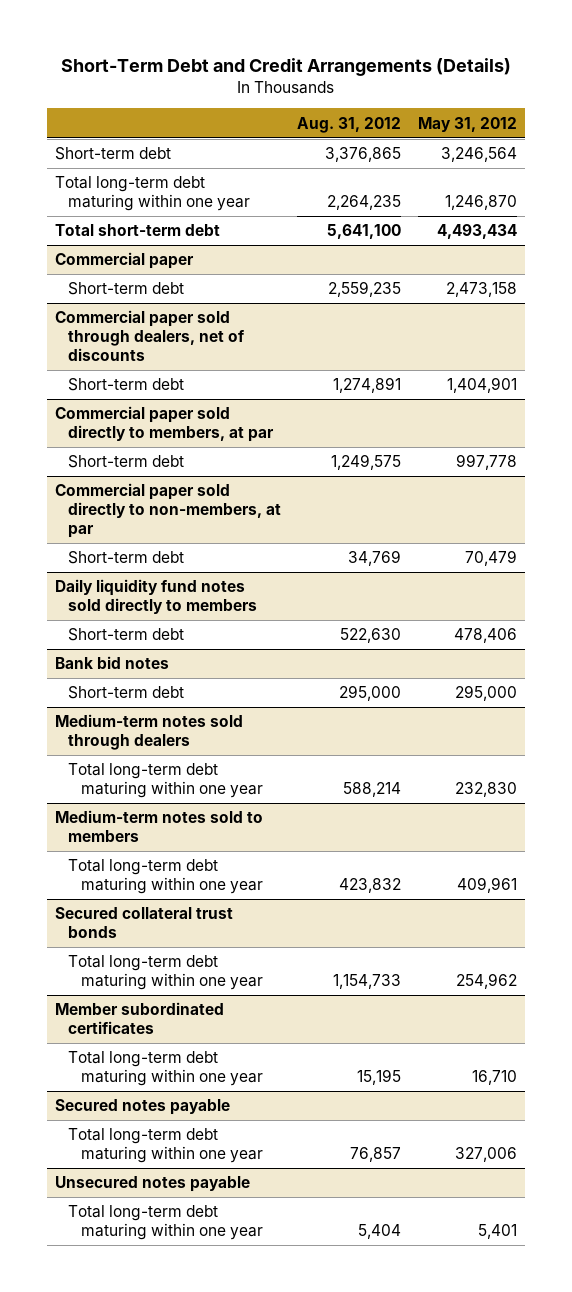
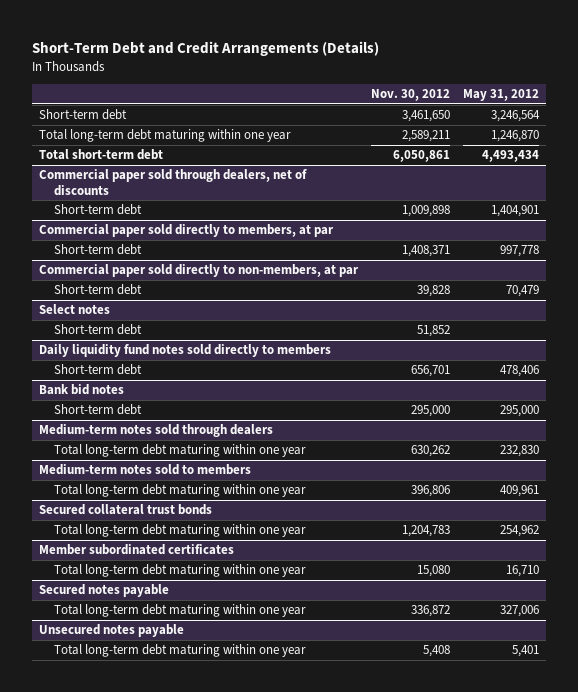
[297,116,402,133] Aug. 31, 2012 -> none
none -> [371,89,451,102] Nov. 30, 2012
[55,252,195,270] Commercial paper -> none
[68,282,185,296] Short-term debt -> none
none -> [38,304,110,315] Select notes
none -> [53,324,142,336] Short-term debt

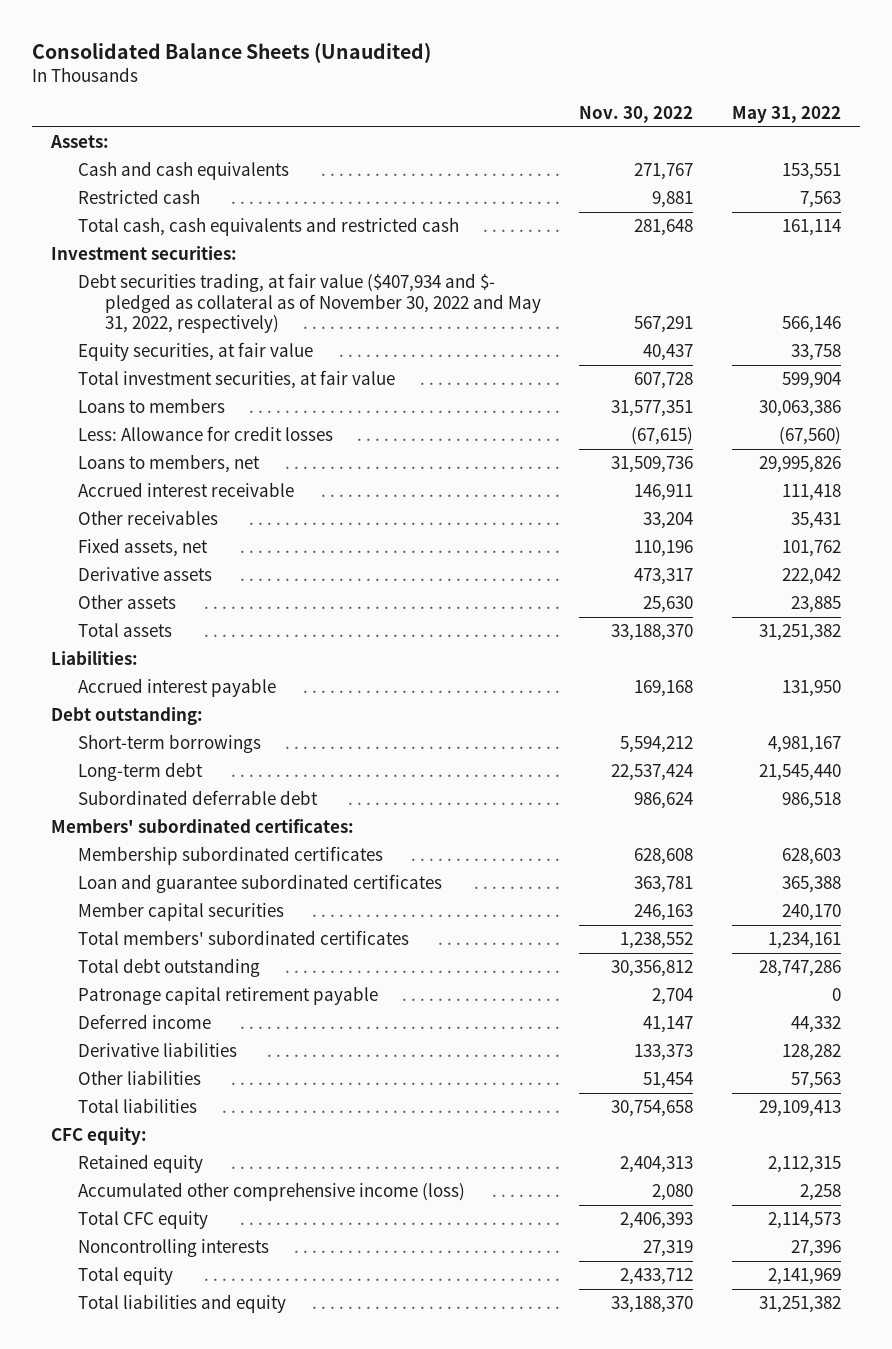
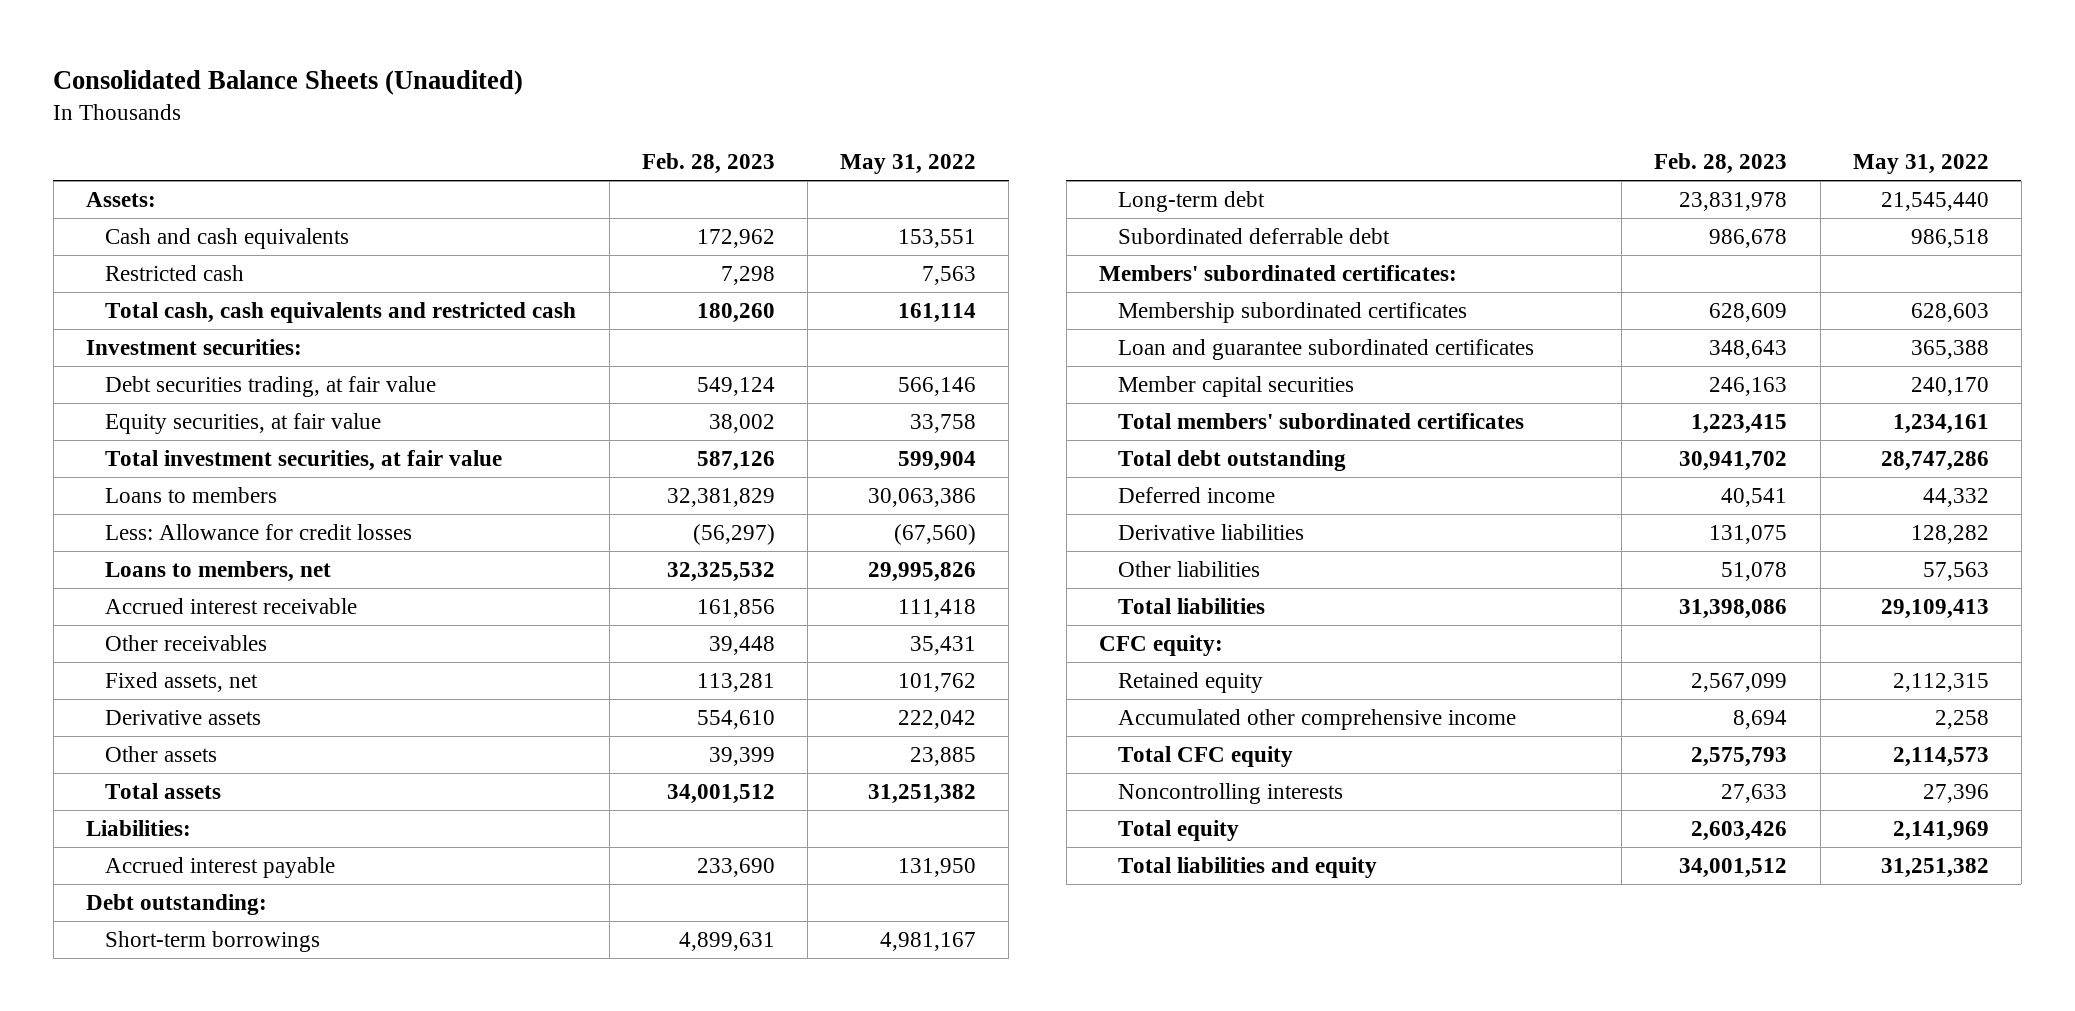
[579,105,694,123] Nov. 30, 2022 -> none
none -> [641,153,775,175] Feb. 28, 2023
[77,273,541,334] Debt securities trading, at fair value ($407,934 and $- pledged as collateral as of November 30, 2022 and May 31, 2022, respectively) -> [105,376,437,398] Debt securities trading, at fair value
[77,986,378,1006] Patronage capital retirement payable -> none
[77,1182,465,1202] Accumulated other comprehensive income (loss) -> [1118,709,1517,731] Accumulated other comprehensive income

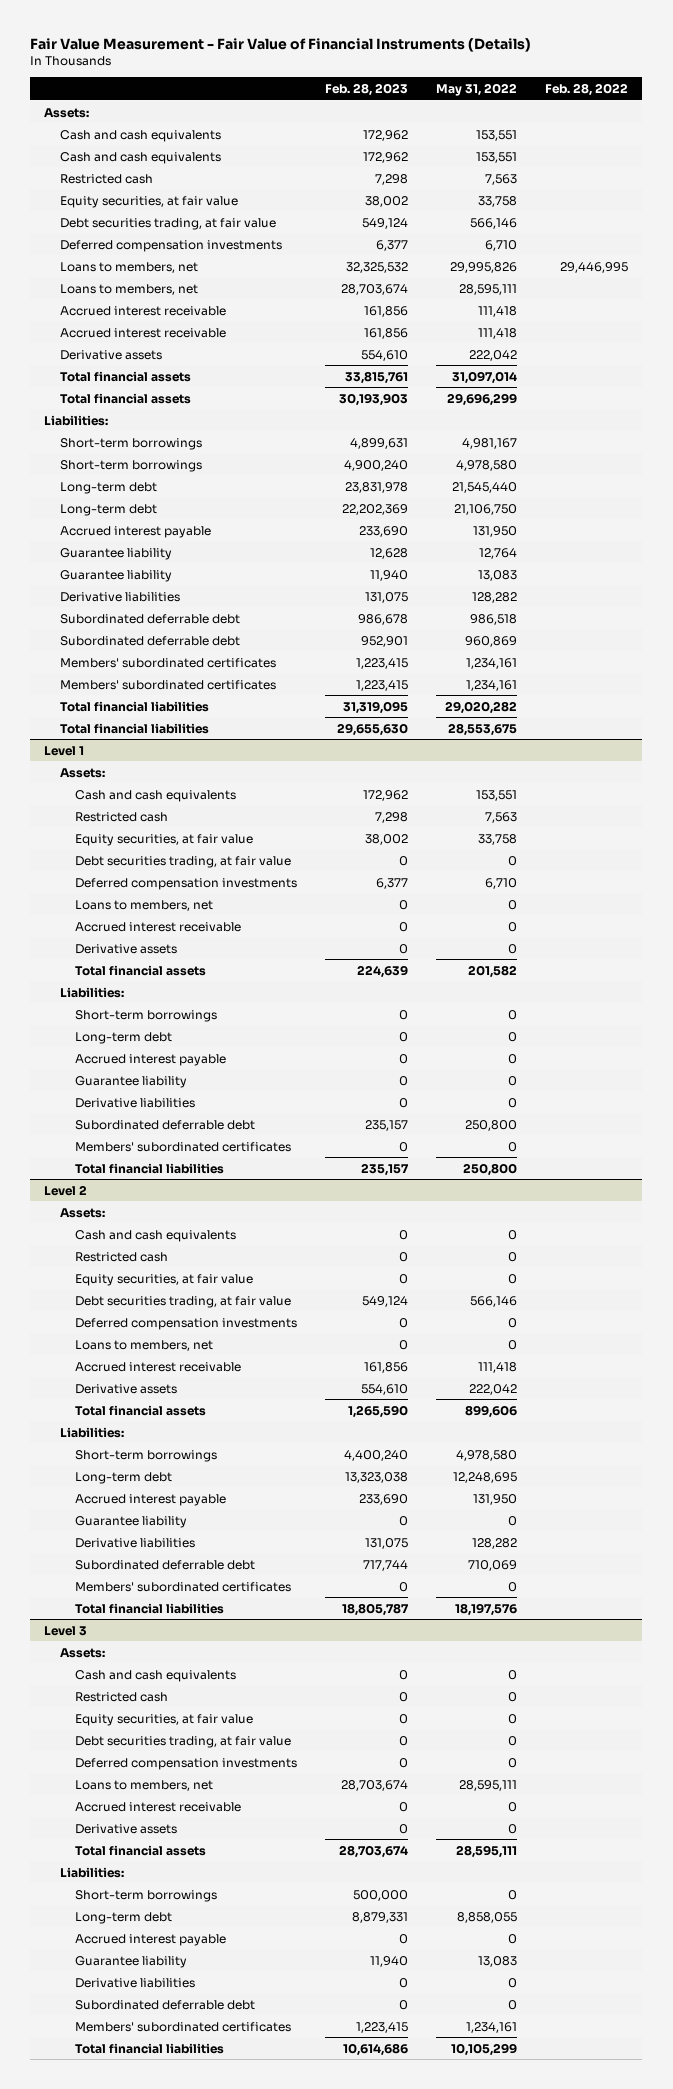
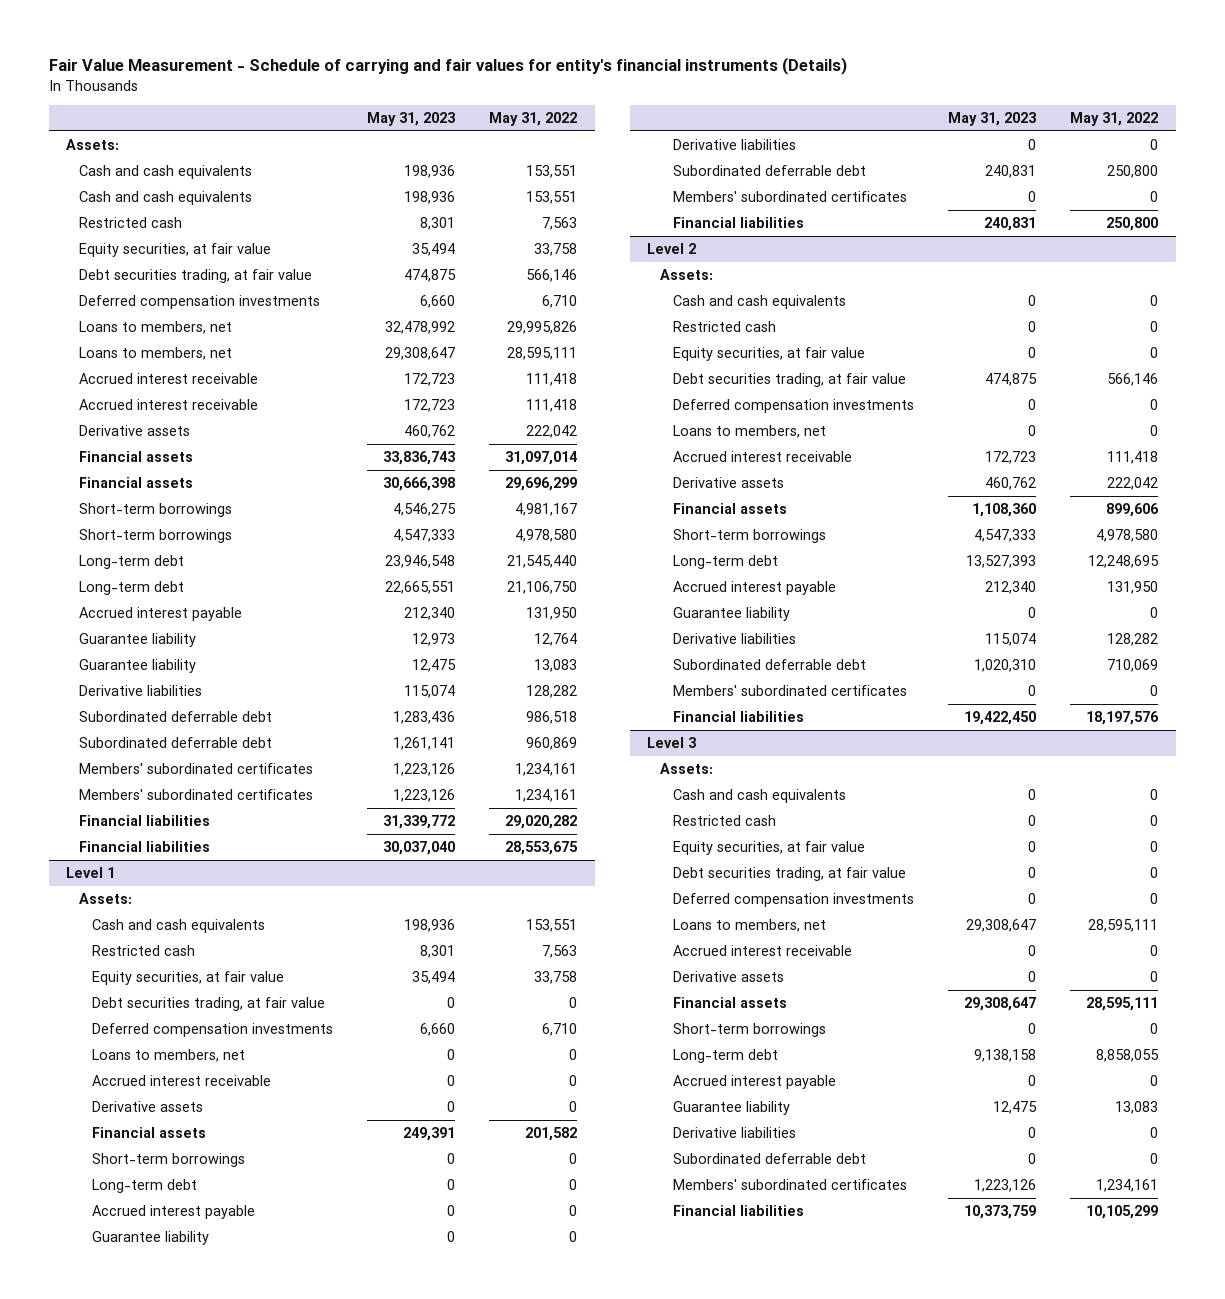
[30,37,532,52] Fair Value Measurement - Fair Value of Financial Instruments (Details) -> [49,57,848,76] Fair Value Measurement - Schedule of carrying and fair values for entity's financial instruments (Details)
[325,83,409,97] Feb. 28, 2023 -> none
[545,83,629,97] Feb. 28, 2022 -> none
none -> [366,111,455,126] May 31, 2023
[44,414,109,426] Liabilities: -> none
[59,370,191,382] Total financial assets -> [78,450,193,462] Financial assets
[59,392,191,404] Total financial assets -> [78,476,193,488] Financial assets
[59,700,209,712] Total financial liabilities -> [78,814,210,826] Financial liabilities
[59,722,209,734] Total financial liabilities -> [78,840,210,852] Financial liabilities
[59,986,124,998] Liabilities: -> none
[74,964,206,976] Total financial assets -> [91,1126,206,1138] Financial assets
[74,1162,224,1174] Total financial liabilities -> [672,216,804,228] Financial liabilities
[59,1426,124,1438] Liabilities: -> none
[74,1404,206,1416] Total financial assets -> [672,502,787,514] Financial assets
[74,1602,224,1614] Total financial liabilities -> [672,710,804,722] Financial liabilities
[59,1866,124,1878] Liabilities: -> none
[74,1844,206,1856] Total financial assets -> [672,996,787,1008] Financial assets
[74,2042,224,2054] Total financial liabilities -> [672,1204,804,1216] Financial liabilities

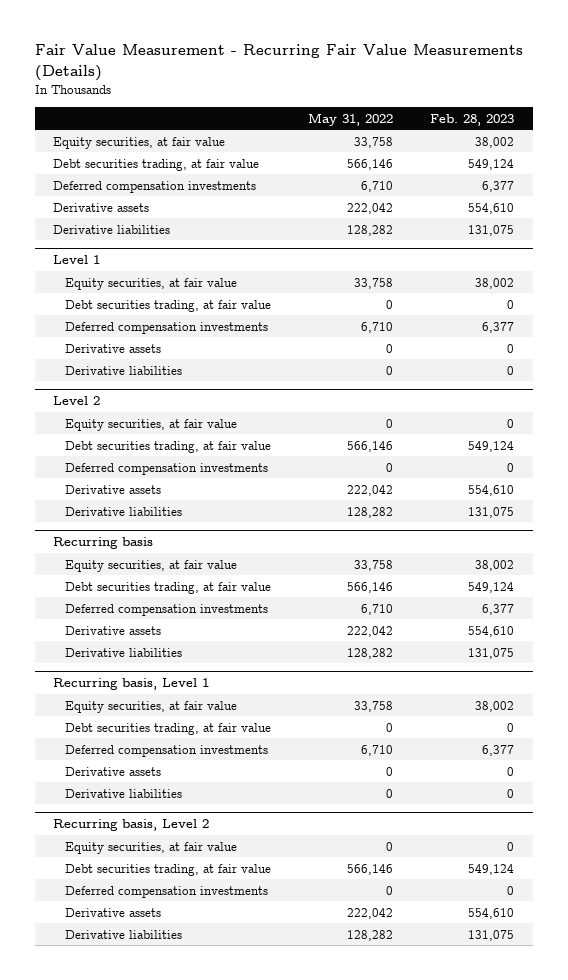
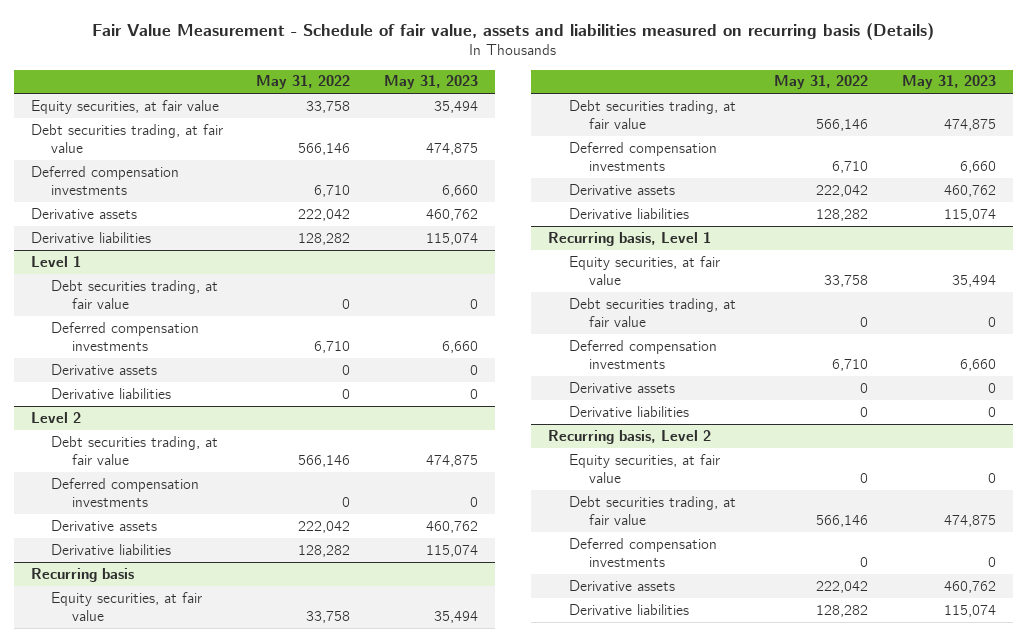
[34,44,523,81] Fair Value Measurement - Recurring Fair Value Measurements (Details) -> [92,22,935,40] Fair Value Measurement - Schedule of fair value, assets and liabilities measured on recurring basis (Details)
[430,113,515,126] Feb. 28, 2023 -> none
none -> [384,75,479,90] May 31, 2023
[64,277,237,290] Equity securities, at fair value -> none
[64,418,237,431] Equity securities, at fair value -> none

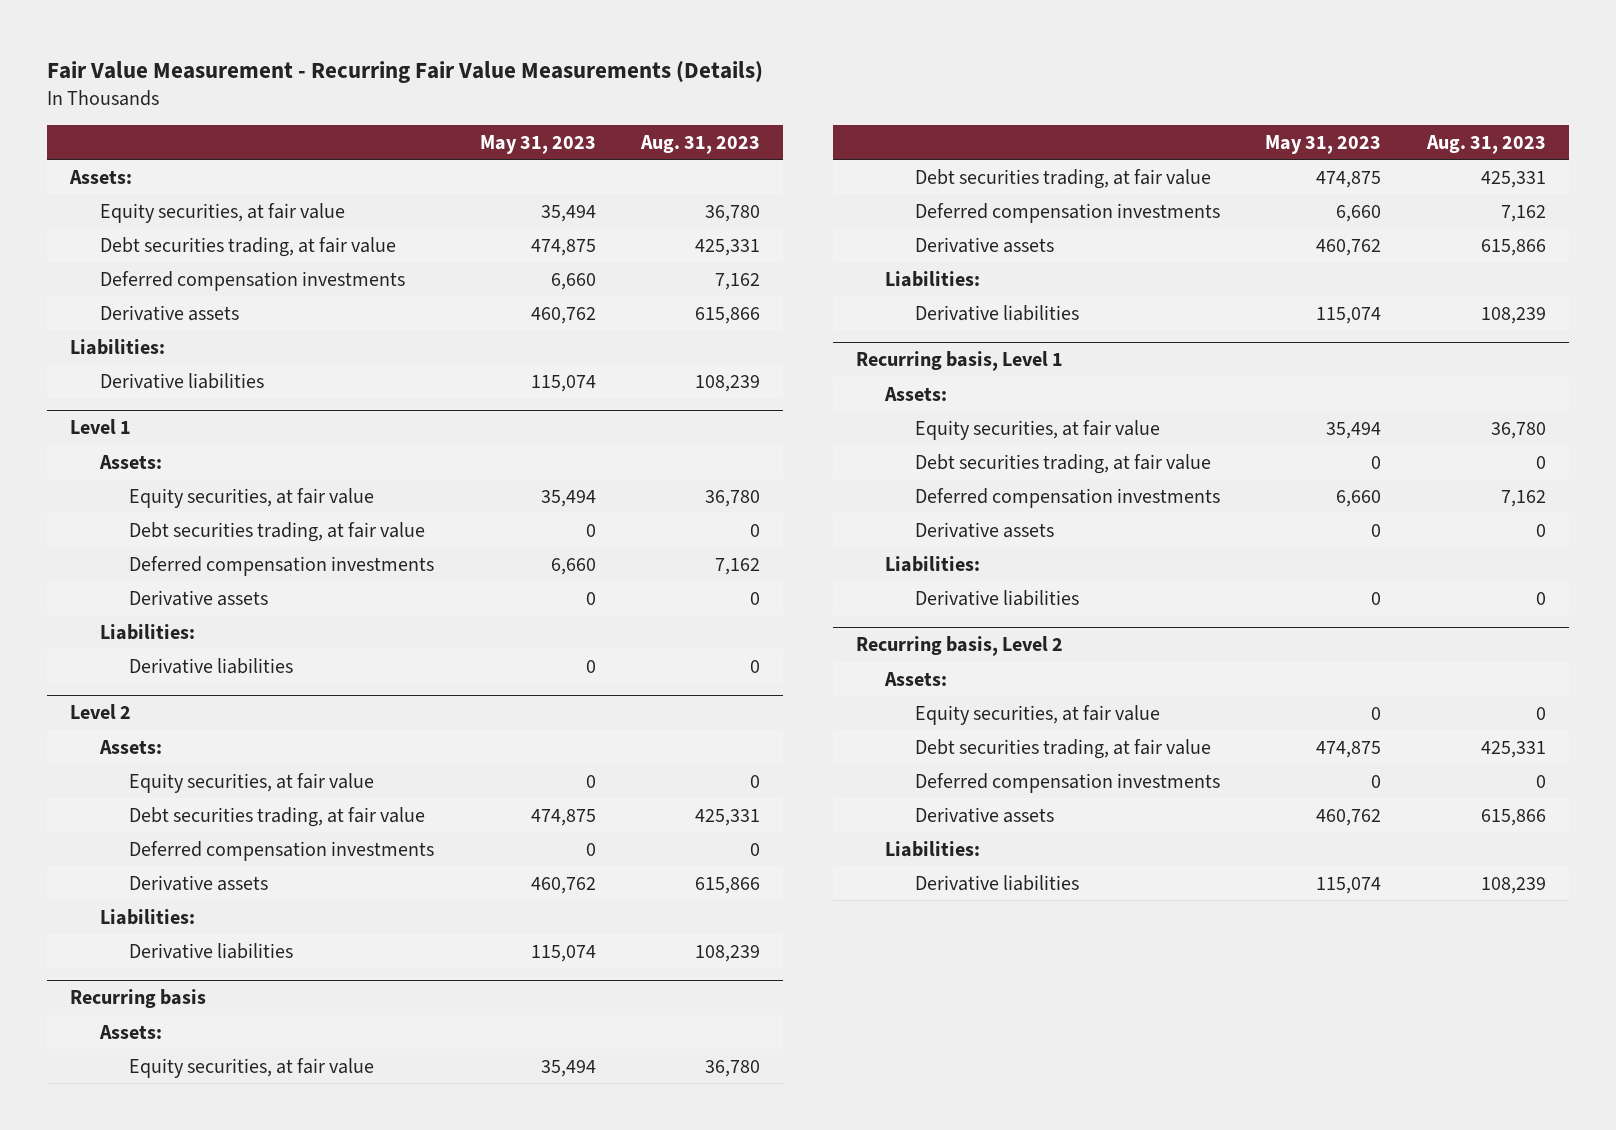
[92,22,935,40] Fair Value Measurement - Schedule of fair value, assets and liabilities measured on recurring basis (Details) -> [47,61,764,84] Fair Value Measurement - Recurring Fair Value Measurements (Details)
[256,75,351,90] May 31, 2022 -> none
none -> [640,134,761,154] Aug. 31, 2023
none -> [69,169,133,184] Assets:
none -> [70,338,166,355] Liabilities:
none -> [98,454,162,469] Assets:
none -> [129,487,375,508] Equity securities, at fair value
none -> [99,623,195,640] Liabilities:
none -> [98,739,162,754] Assets:
none -> [129,772,375,793] Equity securities, at fair value
none -> [99,908,195,925] Liabilities:
none -> [98,1024,162,1039] Assets:
none -> [885,270,981,287] Liabilities:
none -> [884,386,948,401] Assets:
none -> [885,555,981,572] Liabilities:
none -> [884,671,948,686] Assets:
none -> [885,840,981,857] Liabilities:

